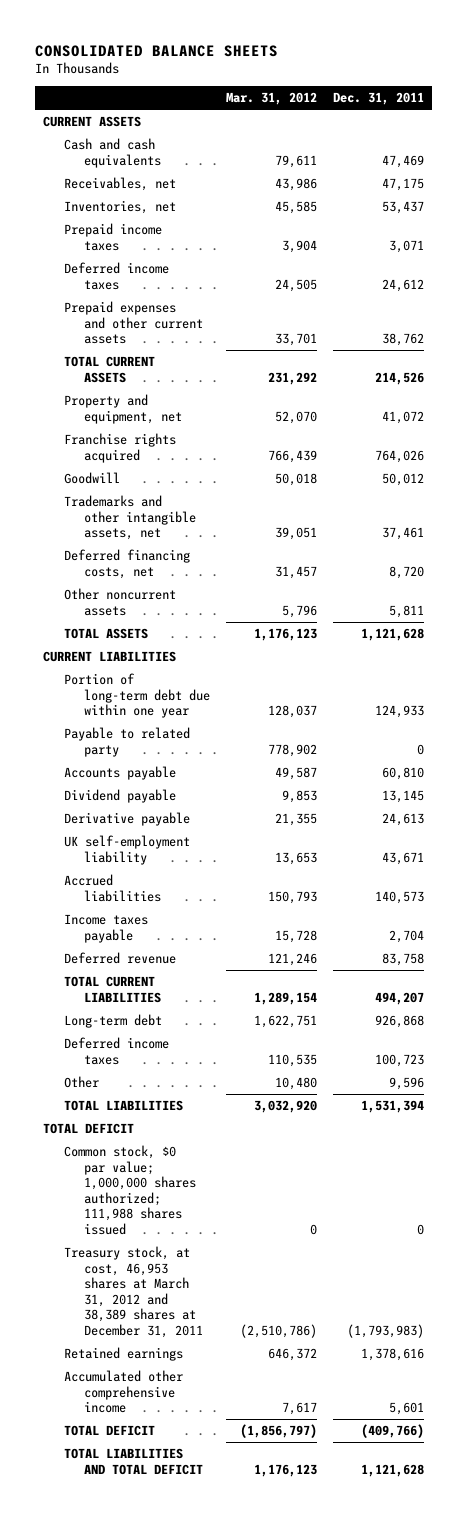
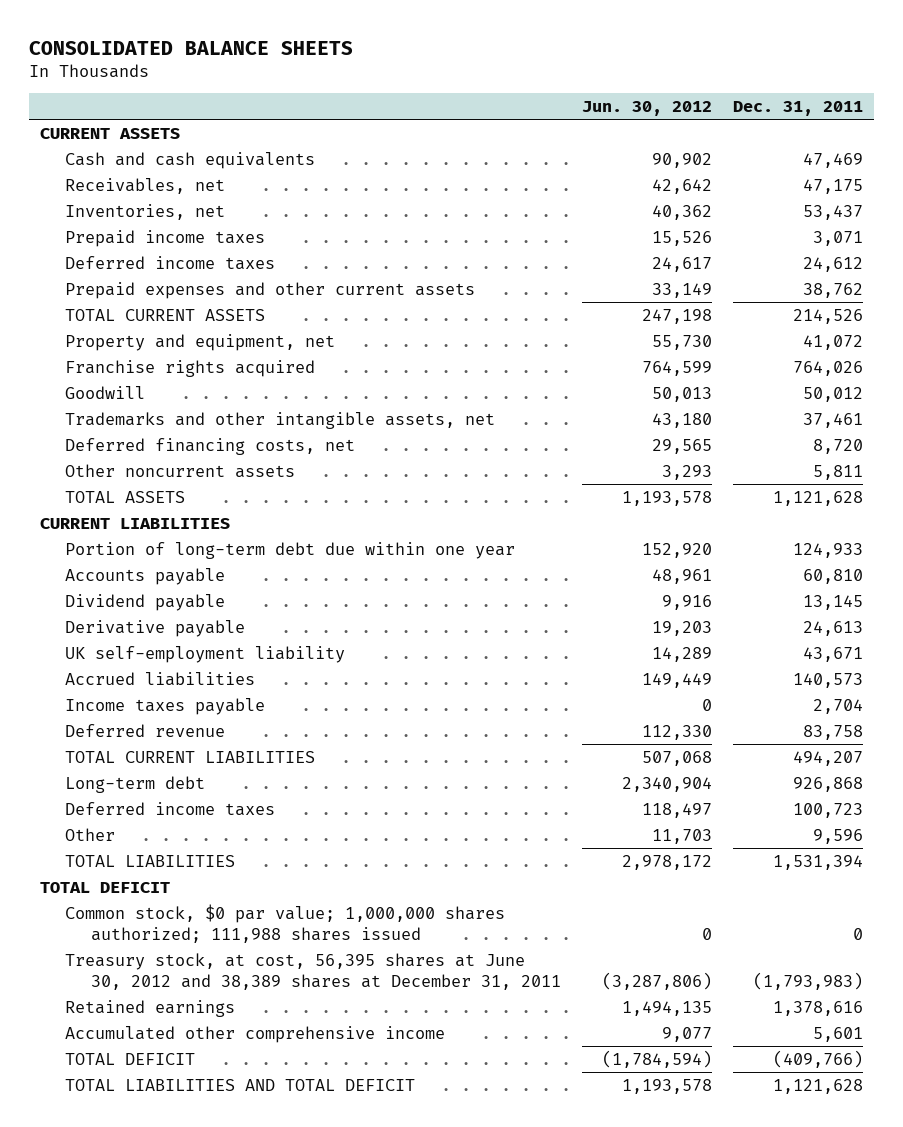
[225,92,317,106] Mar. 31, 2012 -> none
none -> [582,100,713,116] Jun. 30, 2012
[63,727,190,757] Payable to related party -> none
[63,1246,203,1338] Treasury stock, at cost, 46,953 shares at March 31, 2012 and 38,389 shares at December 31, 2011 -> [65,952,561,990] Treasury stock, at cost, 56,395 shares at June 30, 2012 and 38,389 shares at December 31, 2011

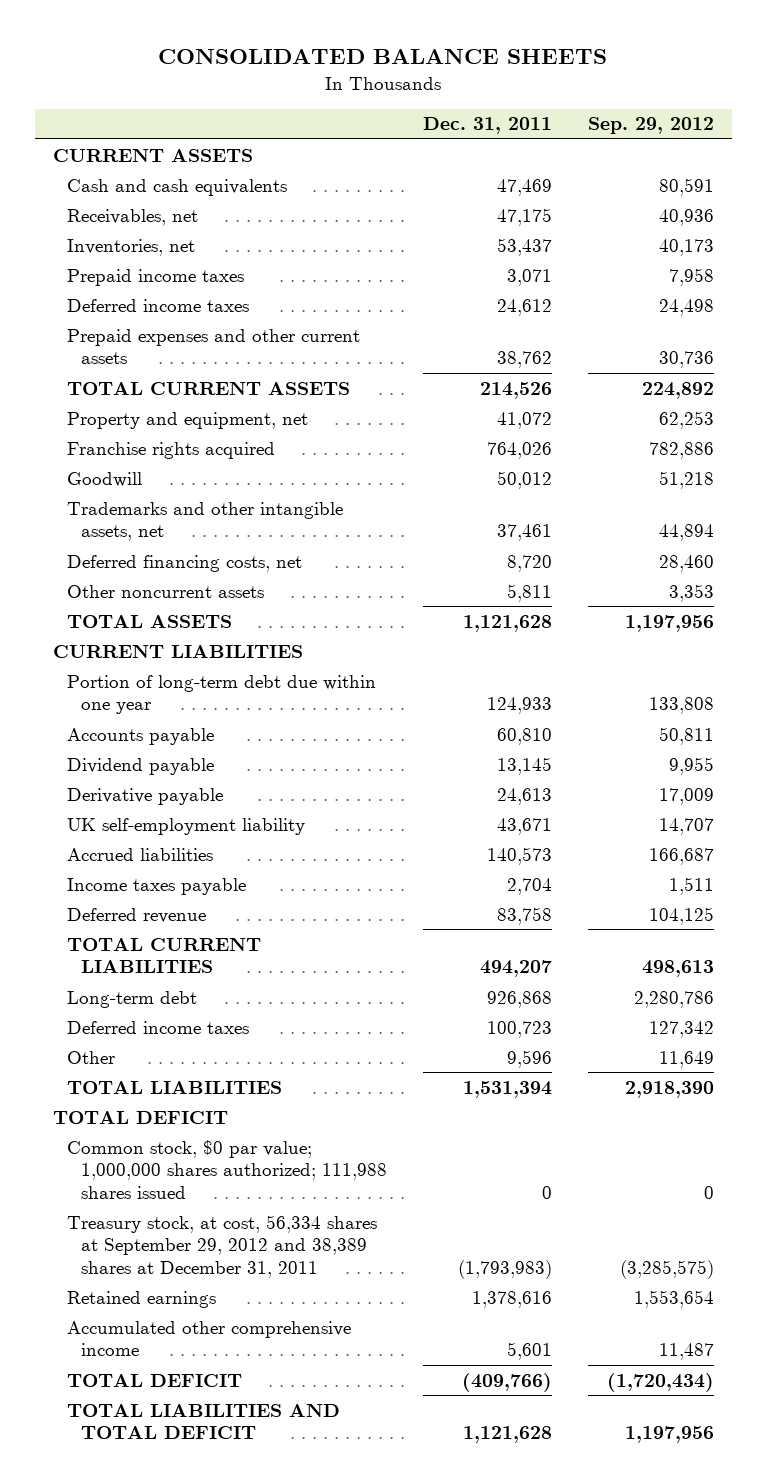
[582,100,713,116] Jun. 30, 2012 -> none
none -> [587,117,714,135] Sep. 29, 2012
[65,952,561,990] Treasury stock, at cost, 56,395 shares at June 30, 2012 and 38,389 shares at December 31, 2011 -> [66,1214,377,1278] Treasury stock, at cost, 56,334 shares at September 29, 2012 and 38,389 shares at December 31, 2011

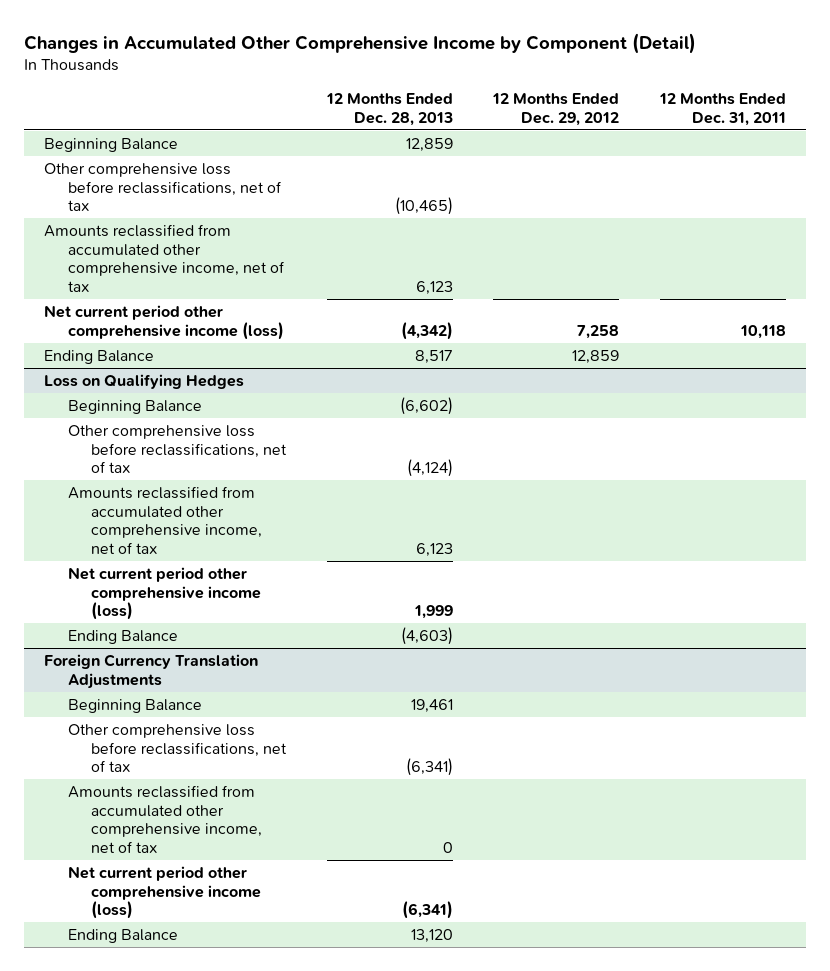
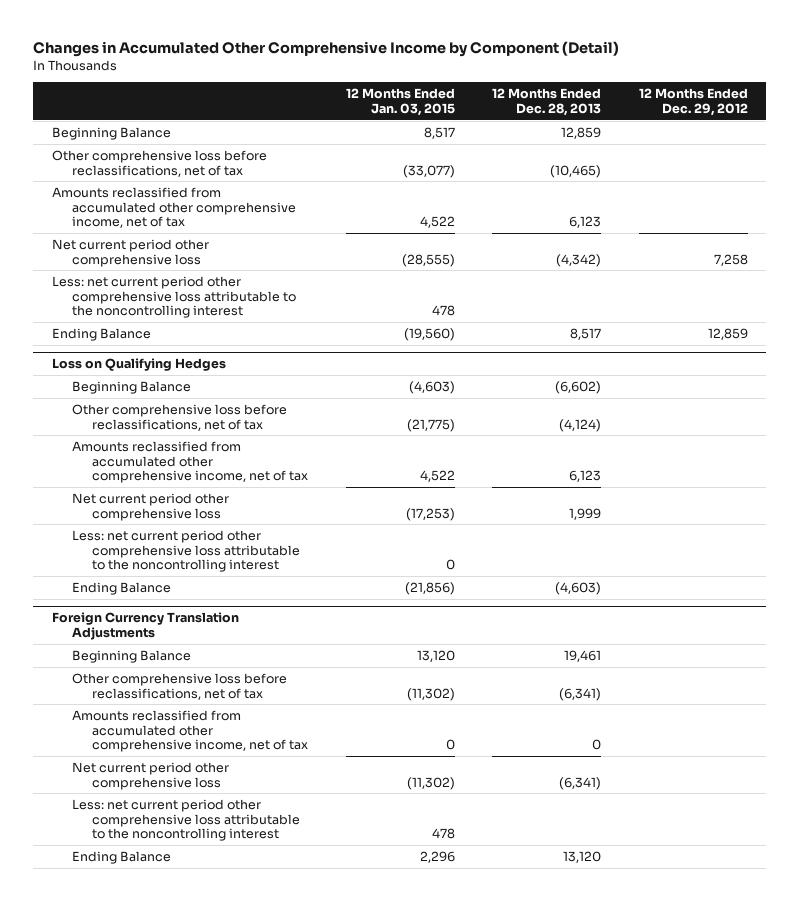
[658,93,786,126] 12 Months Ended Dec. 31, 2011 -> none
none -> [345,88,455,117] 12 Months Ended Jan. 03, 2015
[44,304,284,340] Net current period other comprehensive income (loss) -> [52,238,210,267] Net current period other comprehensive loss
none -> [52,275,297,319] Less: net current period other comprehensive loss attributable to the noncontrolling interest
[67,566,262,621] Net current period other comprehensive income (loss) -> [72,492,230,521] Net current period other comprehensive loss
none -> [72,529,301,573] Less: net current period other comprehensive loss attributable to the noncontrolling interest
[67,865,262,920] Net current period other comprehensive income (loss) -> [72,761,230,790] Net current period other comprehensive loss
none -> [72,798,301,842] Less: net current period other comprehensive loss attributable to the noncontrolling interest

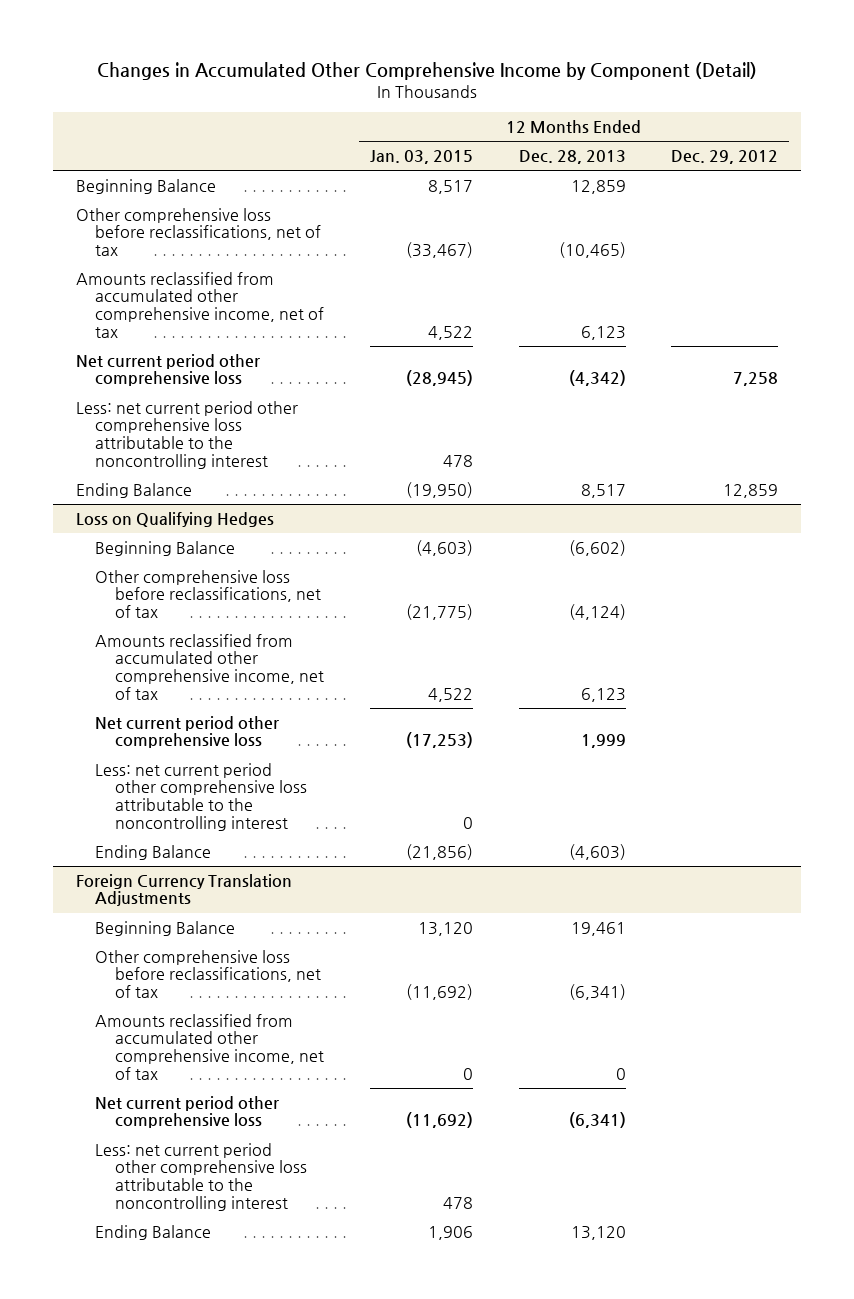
[402,164,455,178] (33,077) -> [405,241,473,258] (33,467)
[401,253,455,267] (28,555) -> [405,370,473,387] (28,945)
[403,327,455,341] (19,560) -> [405,481,473,498] (19,950)
[406,687,455,701] (11,302) -> [405,983,473,1000] (11,692)
[406,776,455,790] (11,302) -> [405,1112,473,1129] (11,692)
[419,850,455,863] 2,296 -> [427,1225,473,1240] 1,906

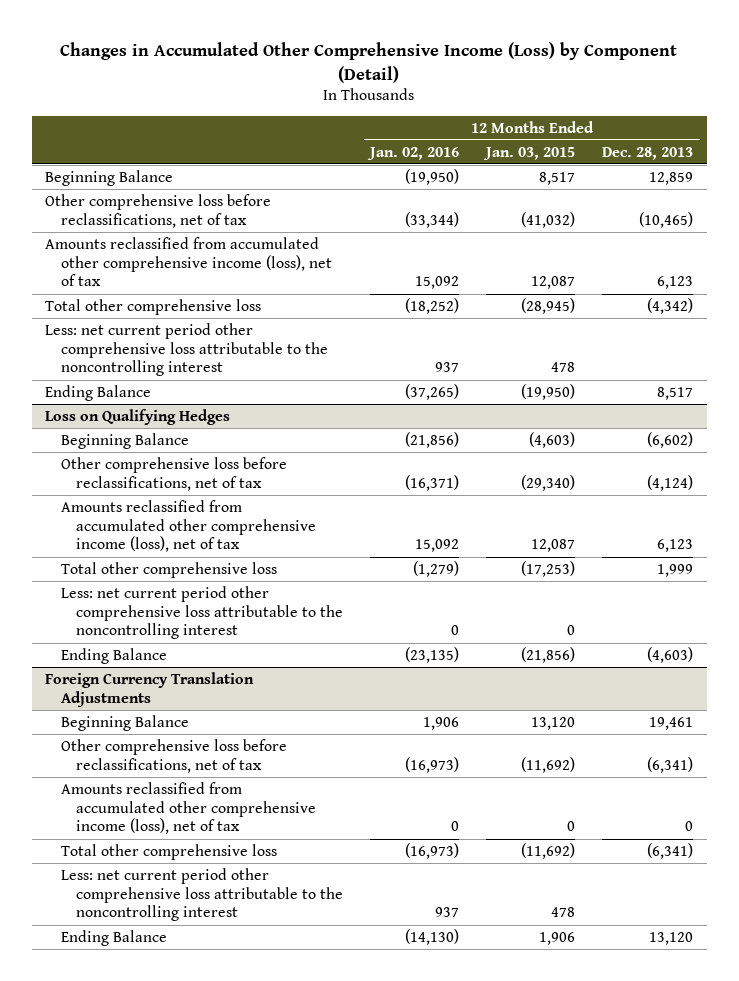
[96,62,757,81] Changes in Accumulated Other Comprehensive Income by Component (Detail) -> [60,41,678,83] Changes in Accumulated Other Comprehensive Income (Loss) by Component (Detail)
[671,150,779,165] Dec. 29, 2012 -> none
none -> [367,146,460,160] Jan. 02, 2016
[405,241,473,258] (33,467) -> [521,211,576,228] (41,032)
[75,271,325,338] Amounts reclassified from accumulated other comprehensive income, net of tax -> [45,236,332,287] Amounts reclassified from accumulated other comprehensive income (loss), net of tax
[427,325,473,340] 4,522 -> [531,276,576,290] 12,087
[75,353,260,387] Net current period other comprehensive loss -> [45,298,262,315] Total other comprehensive loss
[405,603,473,620] (21,775) -> [521,474,576,491] (29,340)
[95,633,325,700] Amounts reclassified from accumulated other comprehensive income, net of tax -> [60,499,317,553] Amounts reclassified from accumulated other comprehensive income (loss), net of tax
[427,687,473,702] 4,522 -> [531,539,576,553] 12,087
[95,715,280,749] Net current period other comprehensive loss -> [60,561,277,578] Total other comprehensive loss
[95,1013,325,1080] Amounts reclassified from accumulated other comprehensive income, net of tax -> [60,781,317,835] Amounts reclassified from accumulated other comprehensive income (loss), net of tax
[95,1095,280,1129] Net current period other comprehensive loss -> [60,843,277,860] Total other comprehensive loss

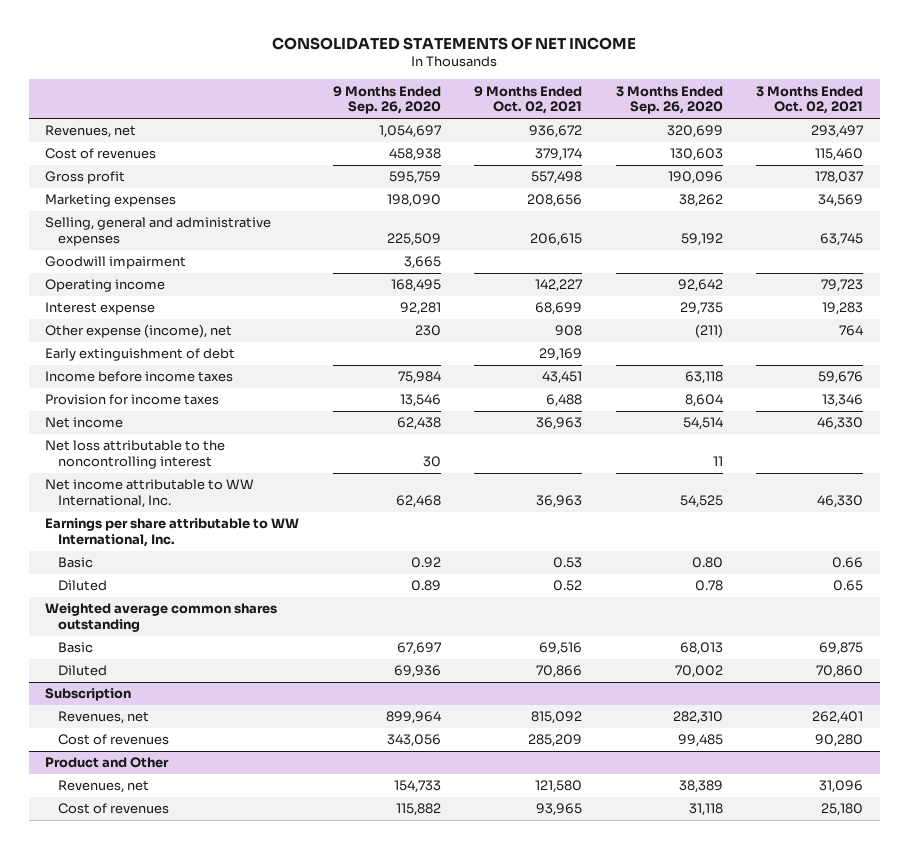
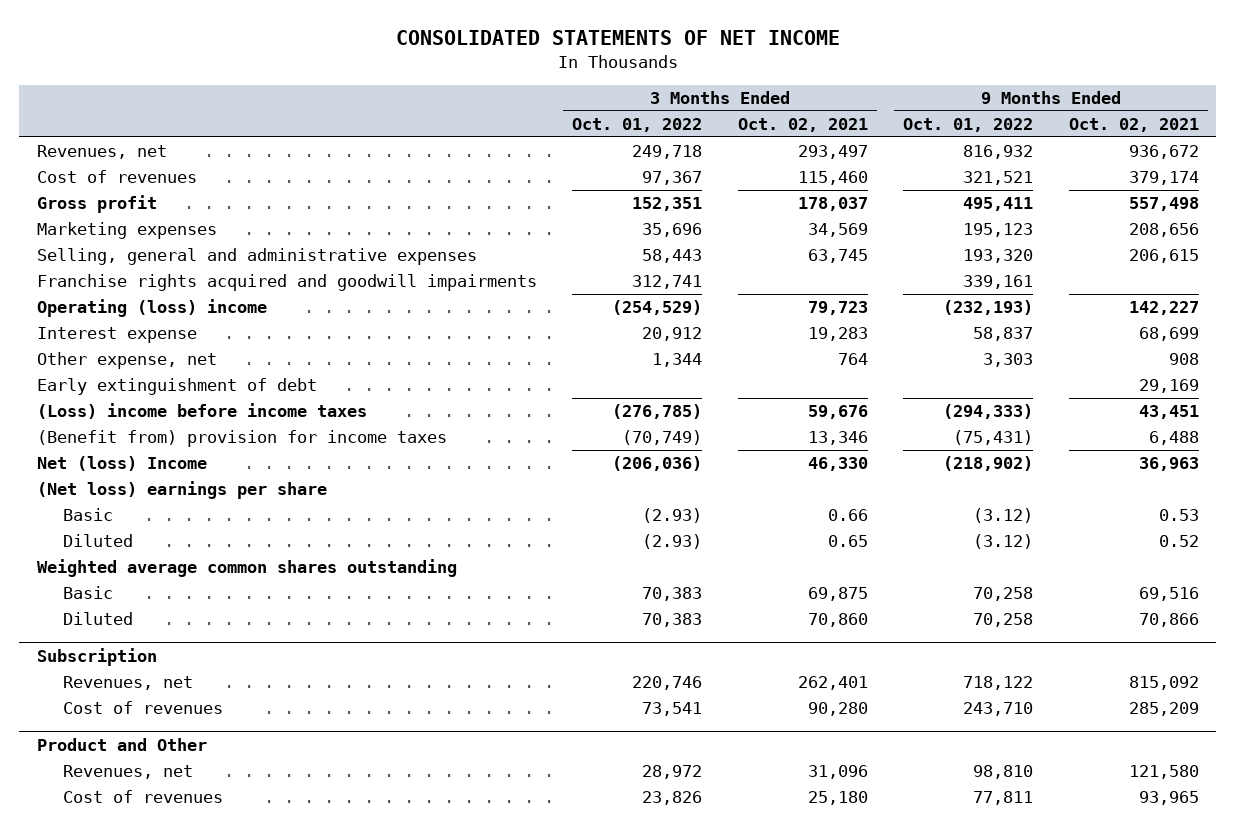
[332,85,441,115] 9 Months Ended Sep. 26, 2020 -> none
[615,85,723,115] 3 Months Ended Sep. 26, 2020 -> none
none -> [572,117,703,132] Oct. 01, 2022
none -> [903,117,1034,132] Oct. 01, 2022
[45,256,187,270] Goodwill impairment -> none
none -> [36,274,537,292] Franchise rights acquired and goodwill impairments
[45,279,166,293] Operating income -> [36,299,267,318] Operating (loss) income
[45,324,233,339] Other expense (income), net -> [36,352,217,370] Other expense, net
[45,417,124,429] Net income -> none
[45,440,226,470] Net loss attributable to the noncontrolling interest -> none
[45,371,234,383] Income before income taxes -> [36,403,367,420] (Loss) income before income taxes
[45,394,220,406] Provision for income taxes -> [36,430,447,448] (Benefit from) provision for income taxes
[45,479,255,509] Net income attributable to WW International, Inc. -> [36,456,207,472] Net (loss) Income
[45,518,300,548] Earnings per share attributable to WW International, Inc. -> [36,481,327,500] (Net loss) earnings per share

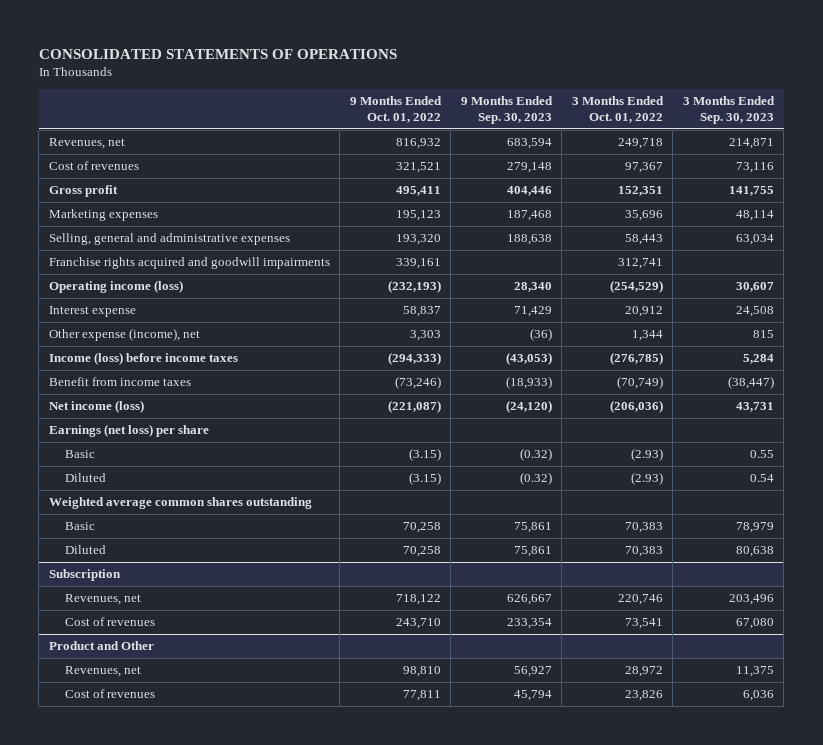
[395,30,840,46] CONSOLIDATED STATEMENTS OF NET INCOME -> [38,48,397,59] CONSOLIDATED STATEMENTS OF OPERATIONS
[737,117,868,132] Oct. 02, 2021 -> none
[1068,117,1199,132] Oct. 02, 2021 -> none
none -> [460,96,553,124] 9 Months Ended Sep. 30, 2023
none -> [682,96,775,124] 3 Months Ended Sep. 30, 2023
[36,299,267,318] Operating (loss) income -> [48,280,183,294] Operating income (loss)
[36,378,317,396] Early extinguishment of debt -> none
[36,352,217,370] Other expense, net -> [48,328,200,342] Other expense (income), net
[36,403,367,420] (Loss) income before income taxes -> [48,352,238,366] Income (loss) before income taxes
[36,430,447,448] (Benefit from) provision for income taxes -> [48,377,191,387] Benefit from income taxes
[953,430,1034,446] (75,431) -> [394,376,441,390] (73,246)
[36,456,207,472] Net (loss) Income -> [48,400,144,414] Net income (loss)
[943,456,1034,472] (218,902) -> [387,400,441,414] (221,087)
[36,481,327,500] (Net loss) earnings per share -> [48,424,209,438] Earnings (net loss) per share
[973,508,1034,524] (3.12) -> [408,448,441,462] (3.15)
[973,534,1034,550] (3.12) -> [408,472,441,486] (3.15)

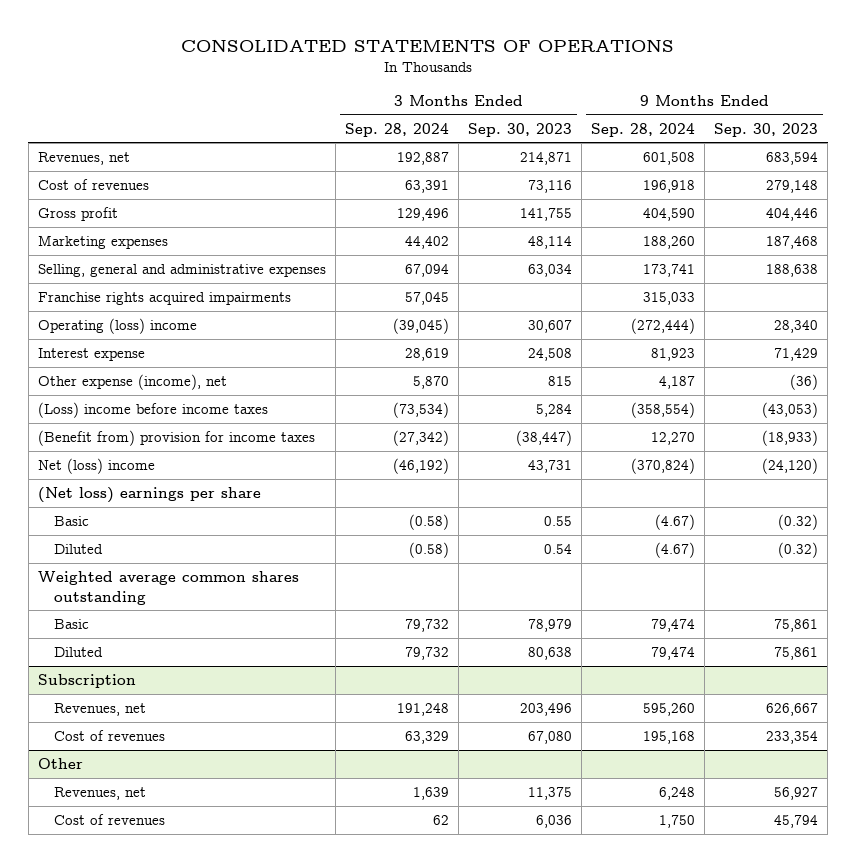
[349,96,442,123] 9 Months Ended Oct. 01, 2022 -> none
[571,96,664,123] 3 Months Ended Oct. 01, 2022 -> none
none -> [345,122,450,137] Sep. 28, 2024
none -> [591,122,696,137] Sep. 28, 2024
[48,257,330,270] Franchise rights acquired and goodwill impairments -> [37,291,291,305] Franchise rights acquired impairments
[48,280,183,294] Operating income (loss) -> [37,317,197,334] Operating (loss) income
[48,352,238,366] Income (loss) before income taxes -> [37,401,268,418] (Loss) income before income taxes
[48,377,191,387] Benefit from income taxes -> [37,429,315,446] (Benefit from) provision for income taxes
[48,400,144,414] Net income (loss) -> [37,457,155,474] Net (loss) income
[48,424,209,438] Earnings (net loss) per share -> [37,486,261,503] (Net loss) earnings per share
[48,641,154,651] Product and Other -> none
none -> [37,757,83,769] Other

